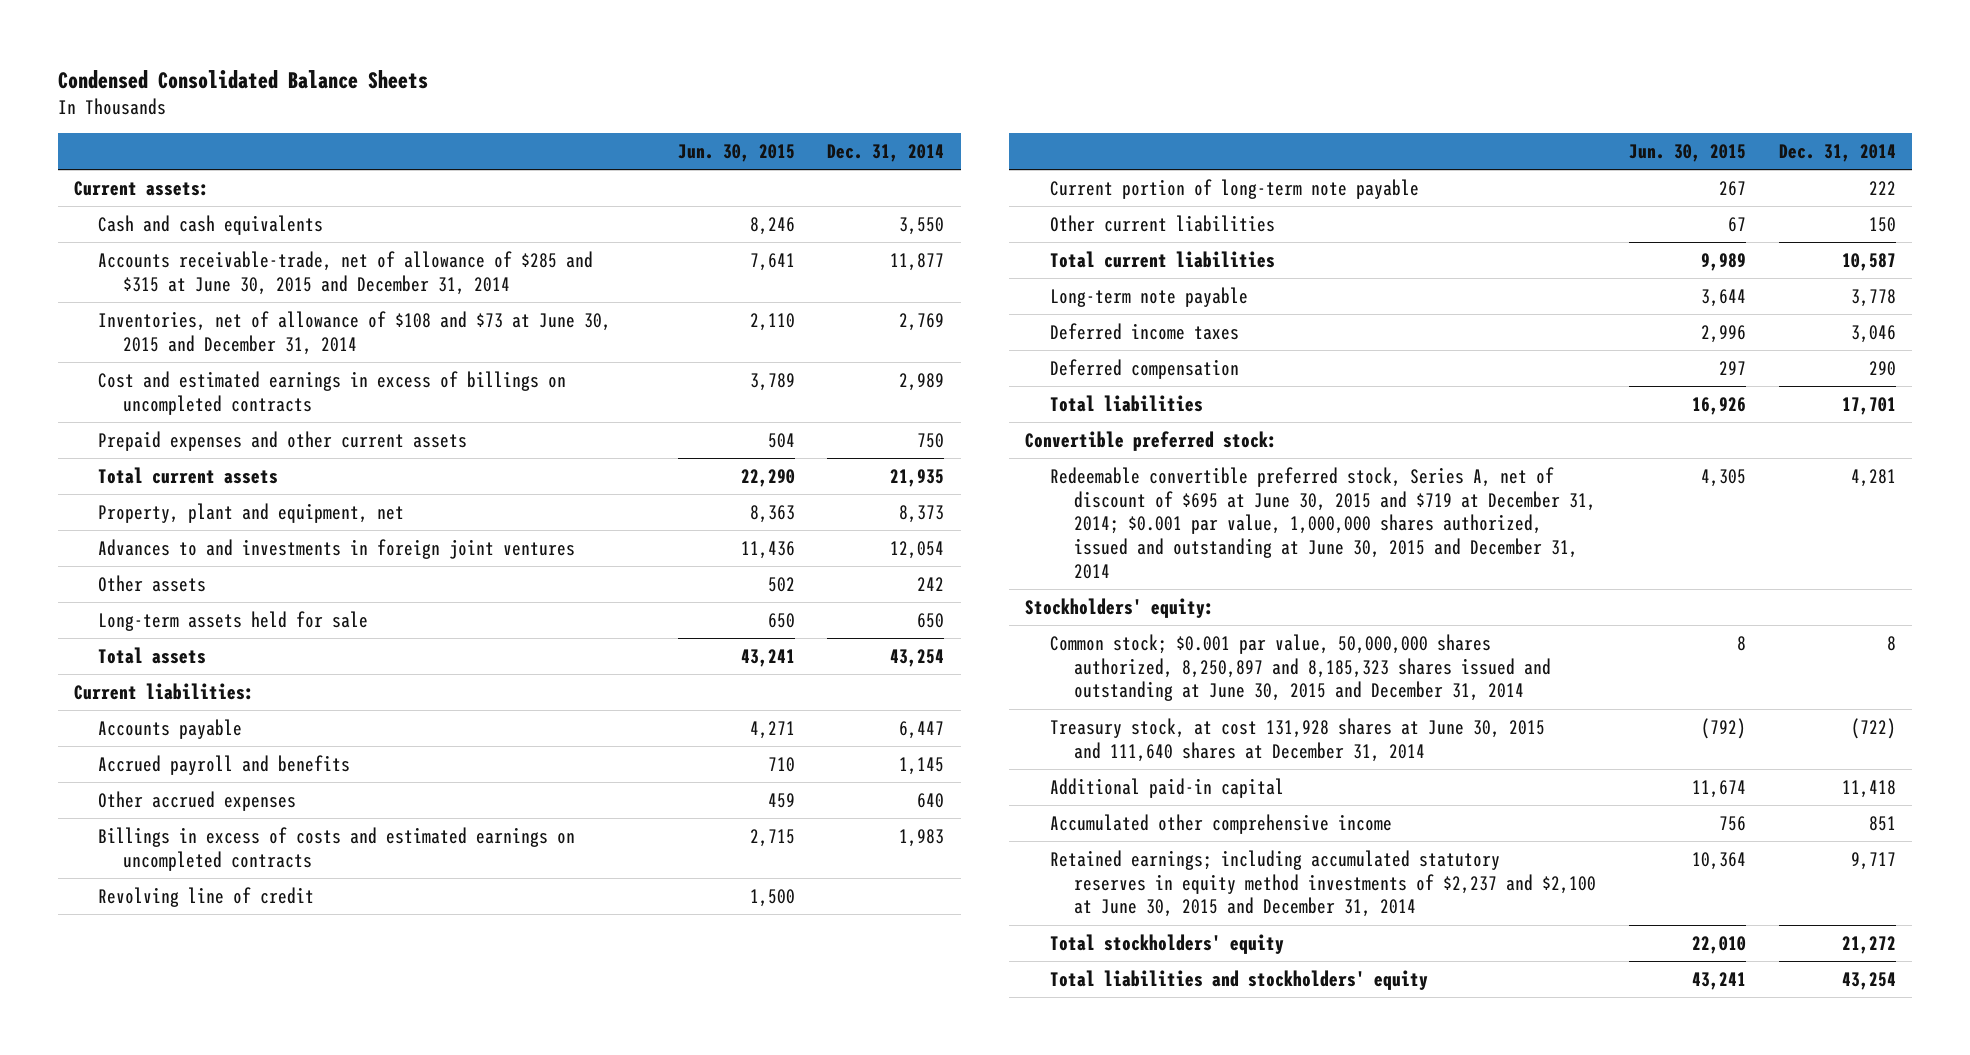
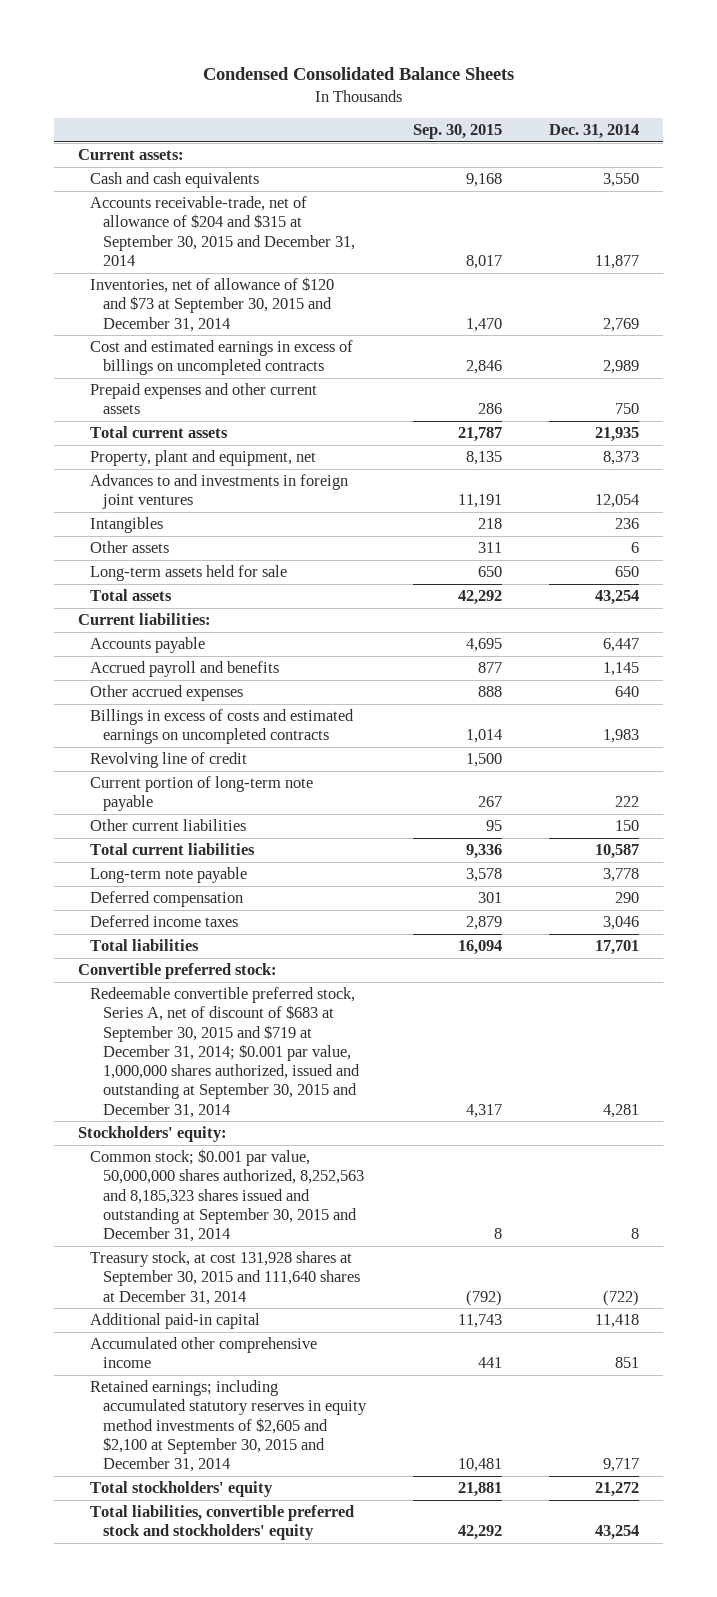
[677,143,795,162] Jun. 30, 2015 -> none
none -> [413,124,503,140] Sep. 30, 2015
[98,250,594,295] Accounts receivable-trade, net of allowance of $285 and $315 at June 30, 2015 and December 31, 2014 -> [90,196,355,266] Accounts receivable-trade, net of allowance of $204 and $315 at September 30, 2015 and December 31, 2014
[98,310,612,355] Inventories, net of allowance of $108 and $73 at June 30, 2015 and December 31, 2014 -> [90,277,335,332] Inventories, net of allowance of $120 and $73 at September 30, 2015 and December 31, 2014
none -> [90,517,164,534] Intangibles
[917,576,945,591] 242 -> [631,542,640,554] 6
[1049,322,1239,340] Deferred income taxes -> [90,915,239,928] Deferred income taxes
[1049,466,1597,580] Redeemable convertible preferred stock, Series A, net of discount of $695 at June 30, 2015 and $719 at December 31, 2014; $0.001 par value, 1,000,000 shares authorized, issued and outstanding at June 30, 2015 and December 31, 2014 -> [90,987,360,1118] Redeemable convertible preferred stock, Series A, net of discount of $683 at September 30, 2015 and $719 at December 31, 2014; $0.001 par value, 1,000,000 shares authorized, issued and outstanding at September 30, 2015 and December 31, 2014
[1049,633,1552,702] Common stock; $0.001 par value, 50,000,000 shares authorized, 8,250,897 and 8,185,323 shares issued and outstanding at June 30, 2015 and December 31, 2014 -> [90,1149,364,1243] Common stock; $0.001 par value, 50,000,000 shares authorized, 8,252,563 and 8,185,323 shares issued and outstanding at September 30, 2015 and December 31, 2014
[1049,717,1545,762] Treasury stock, at cost 131,928 shares at June 30, 2015 and 111,640 shares at December 31, 2014 -> [90,1251,360,1305] Treasury stock, at cost 131,928 shares at September 30, 2015 and 111,640 shares at December 31, 2014
[1049,849,1597,918] Retained earnings; including accumulated statutory reserves in equity method investments of $2,237 and $2,100 at June 30, 2015 and December 31, 2014 -> [90,1380,367,1473] Retained earnings; including accumulated statutory reserves in equity method investments of $2,605 and $2,100 at September 30, 2015 and December 31, 2014
[1049,969,1428,990] Total liabilities and stockholders' equity -> [90,1505,355,1541] Total liabilities, convertible preferred stock and stockholders' equity

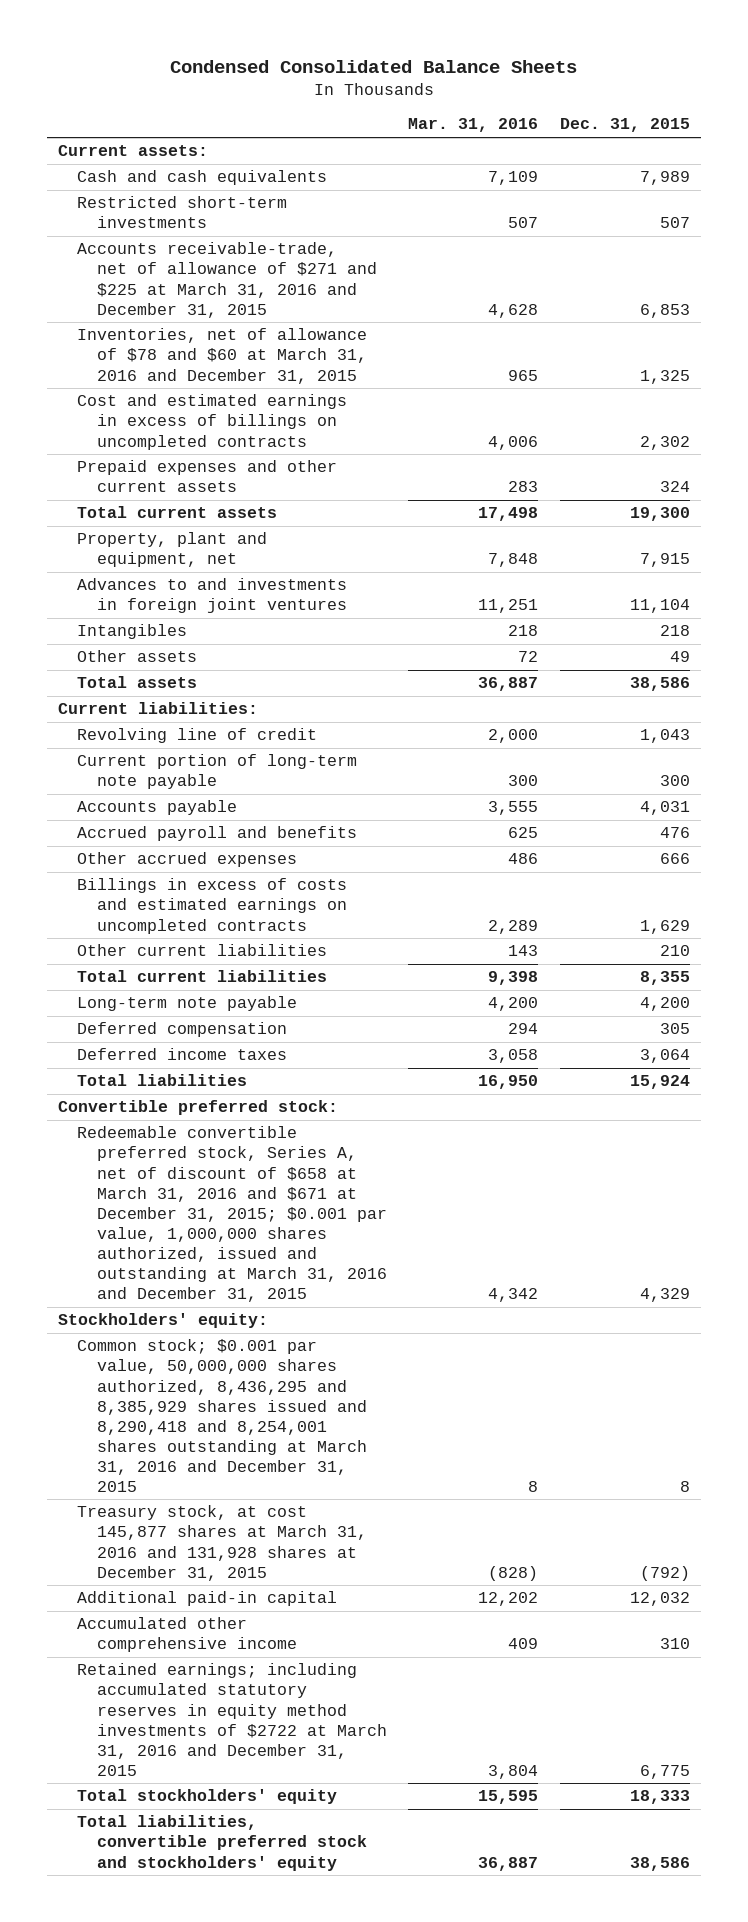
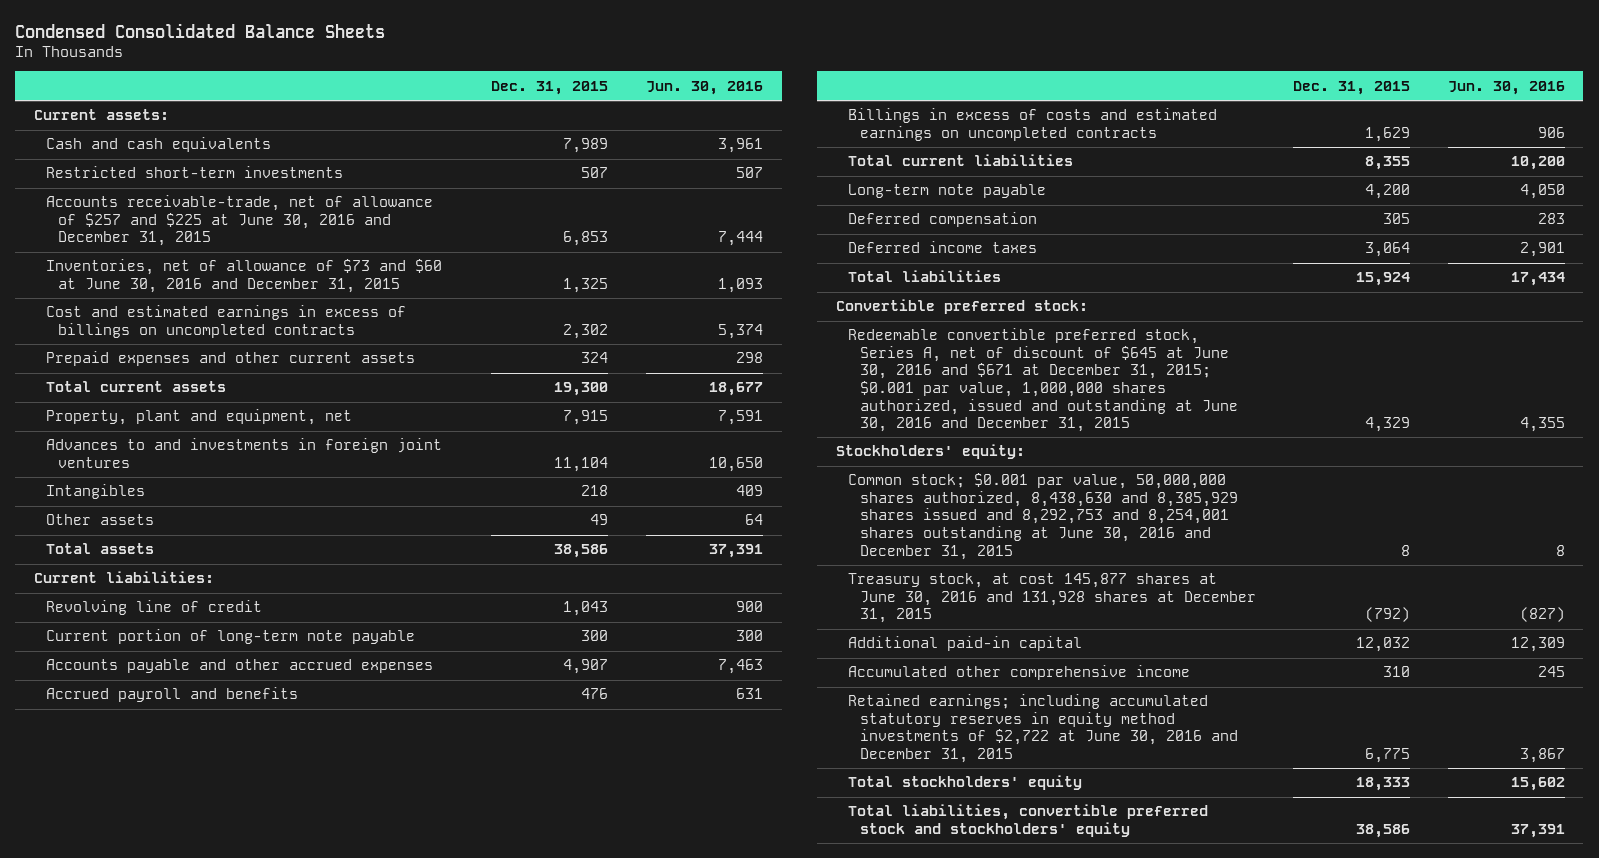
[408,118,539,133] Mar. 31, 2016 -> none
none -> [645,80,763,95] Jun. 30, 2016
[77,242,377,318] Accounts receivable-trade, net of allowance of $271 and $225 at March 31, 2016 and December 31, 2015 -> [45,195,433,247] Accounts receivable-trade, net of allowance of $257 and $225 at June 30, 2016 and December 31, 2015
[77,328,368,384] Inventories, net of allowance of $78 and $60 at March 31, 2016 and December 31, 2015 -> [45,259,442,293] Inventories, net of allowance of $73 and $60 at June 30, 2016 and December 31, 2015
[77,800,238,816] Accounts payable -> none
none -> [45,659,433,674] Accounts payable and other accrued expenses
[77,852,298,868] Other accrued expenses -> none
[77,944,328,957] Other current liabilities -> none
[77,1126,387,1302] Redeemable convertible preferred stock, Series A, net of discount of $658 at March 31, 2016 and $671 at December 31, 2015; $0.001 par value, 1,000,000 shares authorized, issued and outstanding at March 31, 2016 and December 31, 2015 -> [847,328,1238,433] Redeemable convertible preferred stock, Series A, net of discount of $645 at June 30, 2016 and $671 at December 31, 2015; $0.001 par value, 1,000,000 shares authorized, issued and outstanding at June 30, 2016 and December 31, 2015
[77,1339,367,1492] Common stock; $0.001 par value, 50,000,000 shares authorized, 8,436,295 and 8,385,929 shares issued and 8,290,418 and 8,254,001 shares outstanding at March 31, 2016 and December 31, 2015 -> [847,473,1238,560] Common stock; $0.001 par value, 50,000,000 shares authorized, 8,438,630 and 8,385,929 shares issued and 8,292,753 and 8,254,001 shares outstanding at June 30, 2016 and December 31, 2015
[77,1505,367,1581] Treasury stock, at cost 145,877 shares at March 31, 2016 and 131,928 shares at December 31, 2015 -> [847,573,1256,624] Treasury stock, at cost 145,877 shares at June 30, 2016 and 131,928 shares at December 31, 2015
[77,1663,387,1776] Retained earnings; including accumulated statutory reserves in equity method investments of $2722 at March 31, 2016 and December 31, 2015 -> [847,694,1238,763] Retained earnings; including accumulated statutory reserves in equity method investments of $2,722 at June 30, 2016 and December 31, 2015

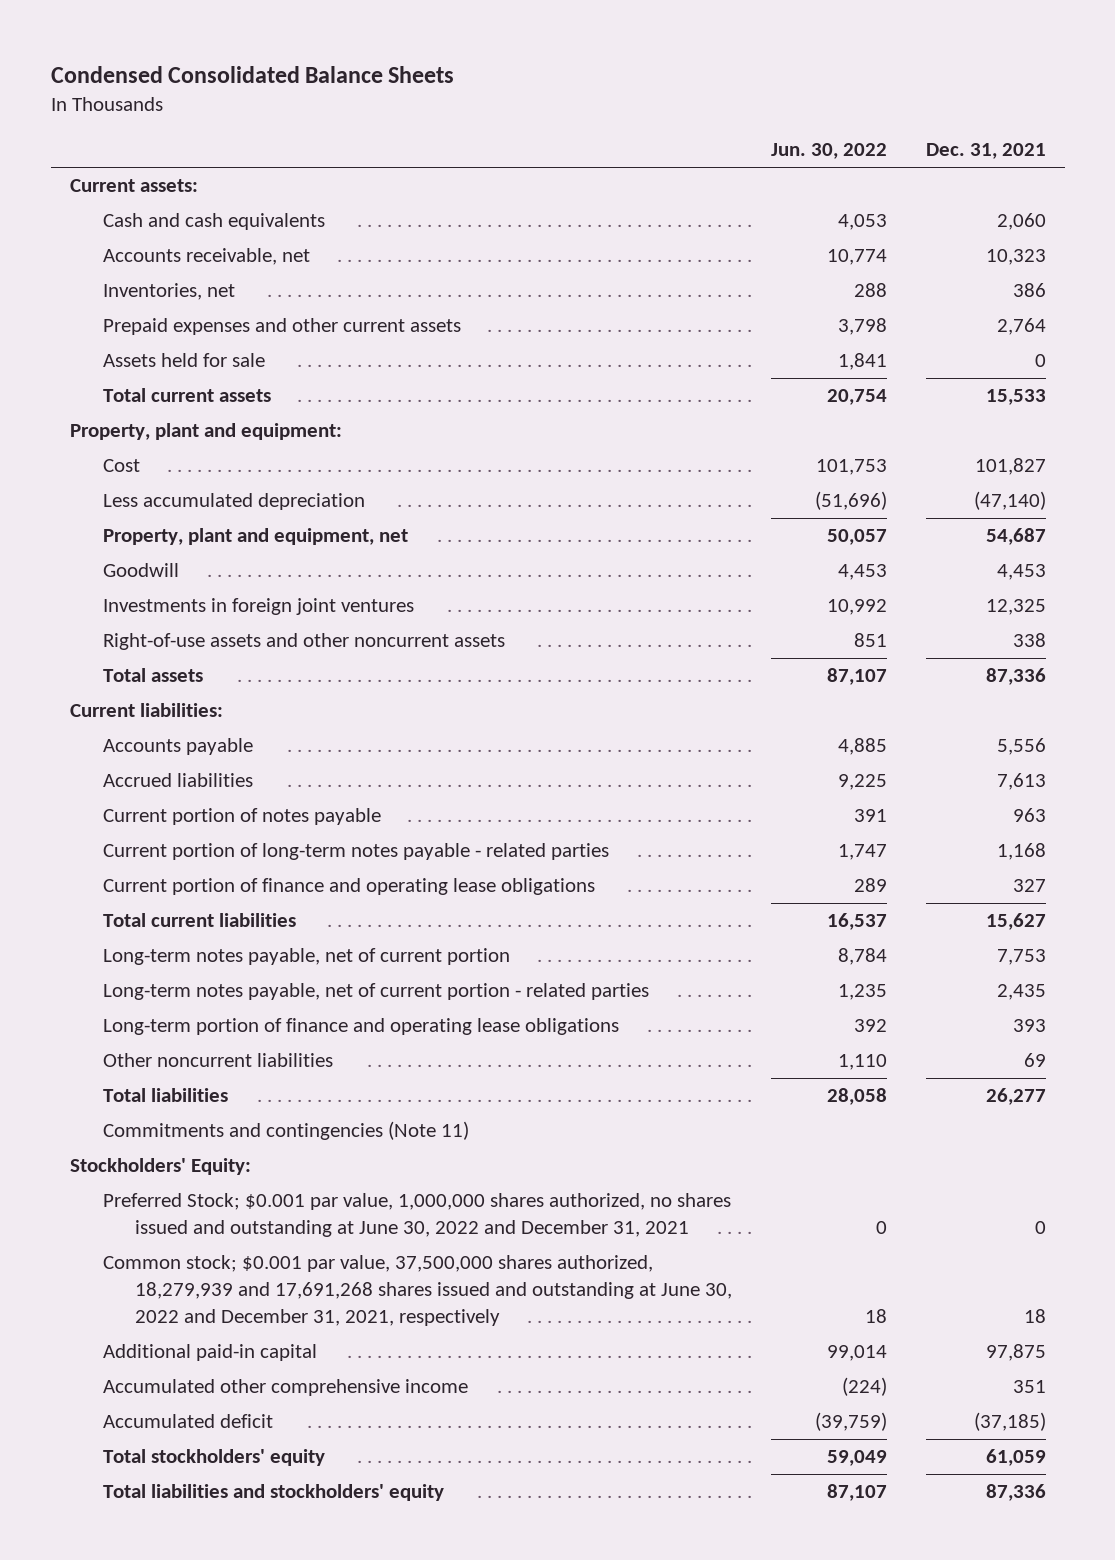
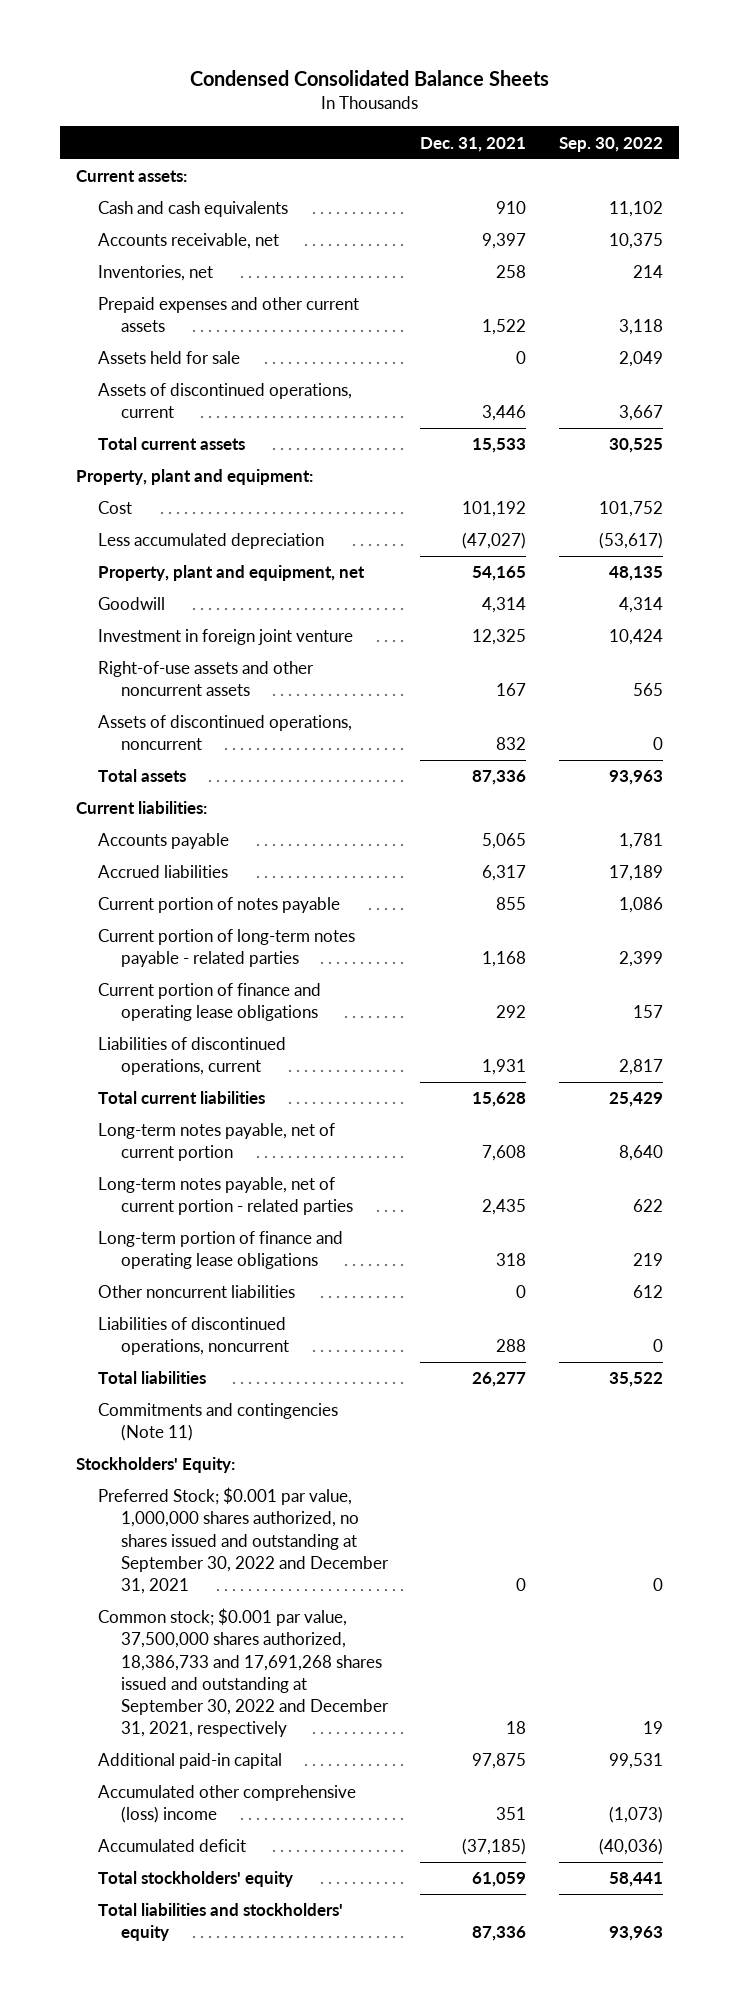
[770,143,887,160] Jun. 30, 2022 -> none
none -> [559,136,664,152] Sep. 30, 2022
[996,213,1046,231] 2,060 -> [496,201,527,215] 910
[985,249,1046,266] 10,323 -> [482,233,527,250] 9,397
[1012,283,1046,298] 386 -> [496,265,527,279] 258
[996,318,1046,336] 2,764 -> [482,319,527,336] 1,522
none -> [98,383,353,419] Assets of discontinued operations, current
[974,458,1046,476] 101,827 -> [462,501,527,518] 101,192
[973,491,1046,511] (47,140) -> [462,532,527,550] (47,027)
[985,528,1046,546] 54,687 -> [472,566,527,582] 54,165
[996,564,1046,581] 4,453 -> [482,597,527,614] 4,314
[102,598,414,616] Investments in foreign joint ventures -> [98,629,354,646] Investment in foreign joint venture
[1012,633,1046,648] 338 -> [496,683,527,697] 167
none -> [98,715,353,751] Assets of discontinued operations, noncurrent
[996,738,1046,756] 5,556 -> [482,833,527,850] 5,065
[996,773,1046,791] 7,613 -> [482,865,527,882] 6,317
[1012,808,1046,823] 963 -> [496,897,527,911] 855
[1012,879,1046,893] 327 -> [496,1005,527,1019] 292
none -> [98,1037,287,1076] Liabilities of discontinued operations, current
[985,913,1046,931] 15,627 -> [472,1092,527,1108] 15,628
[996,949,1046,966] 7,753 -> [482,1145,527,1162] 7,608
[1012,1019,1046,1033] 393 -> [496,1253,527,1267] 318
[1023,1053,1046,1068] 69 -> [516,1285,527,1299] 0
none -> [98,1317,289,1356] Liabilities of discontinued operations, noncurrent
[102,1193,731,1238] Preferred Stock; $0.001 par value, 1,000,000 shares authorized, no shares issued and outstanding at June 30, 2022 and December 31, 2021 -> [98,1487,389,1594] Preferred Stock; $0.001 par value, 1,000,000 shares authorized, no shares issued and outstanding at September 30, 2022 and December 31, 2021
[102,1255,733,1327] Common stock; $0.001 par value, 37,500,000 shares authorized, 18,279,939 and 17,691,268 shares issued and outstanding at June 30, 2022 and December 31, 2021, respectively -> [98,1608,389,1738] Common stock; $0.001 par value, 37,500,000 shares authorized, 18,386,733 and 17,691,268 shares issued and outstanding at September 30, 2022 and December 31, 2021, respectively
[102,1379,468,1397] Accumulated other comprehensive income -> [98,1785,357,1824] Accumulated other comprehensive (loss) income

